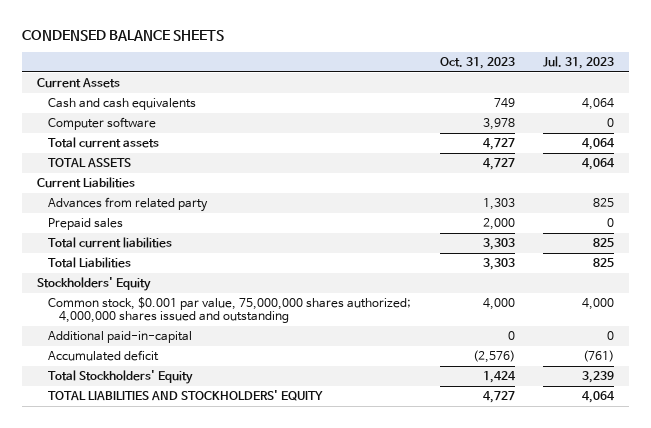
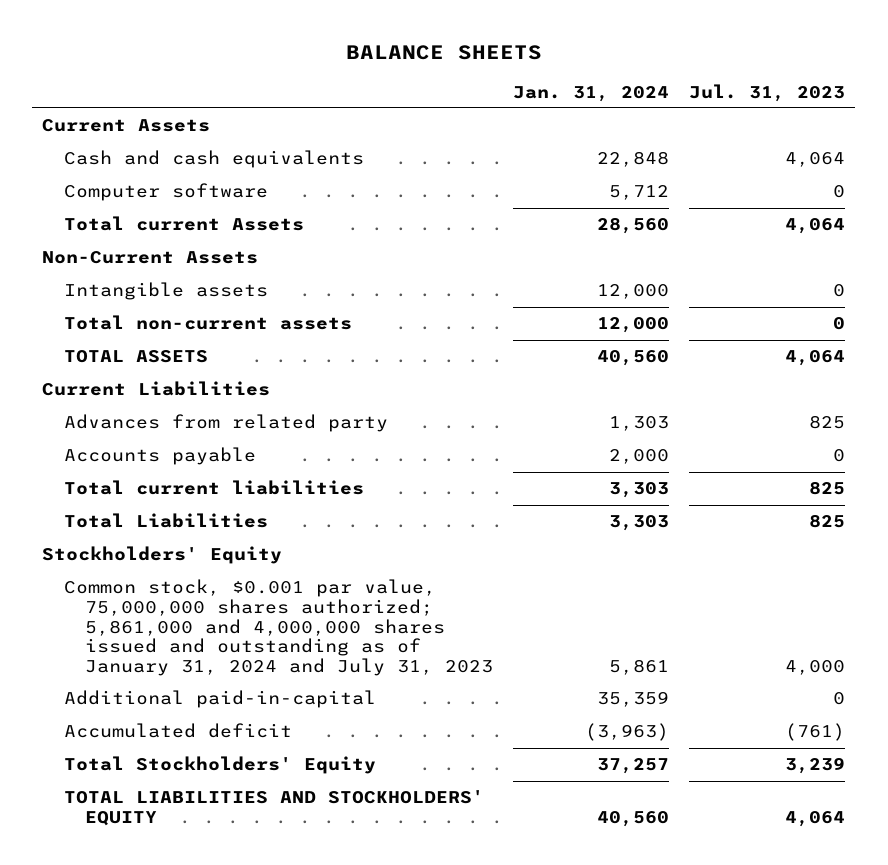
[22,30,225,42] CONDENSED BALANCE SHEETS -> [345,44,542,60] BALANCE SHEETS
[439,56,515,69] Oct. 31, 2023 -> none
none -> [513,85,670,102] Jan. 31, 2024
[47,137,159,149] Total current assets -> [63,216,304,232] Total current Assets
none -> [42,251,259,265] Non-Current Assets
none -> [63,282,268,301] Intangible assets
none -> [63,315,352,331] Total non-current assets
[47,218,123,231] Prepaid sales -> none
none -> [63,447,256,466] Accounts payable
[47,297,411,324] Common stock, $0.001 par value, 75,000,000 shares authorized; 4,000,000 shares issued and outstanding -> [63,579,494,676] Common stock, $0.001 par value, 75,000,000 shares authorized; 5,861,000 and 4,000,000 shares issued and outstanding as of January 31, 2024 and July 31, 2023

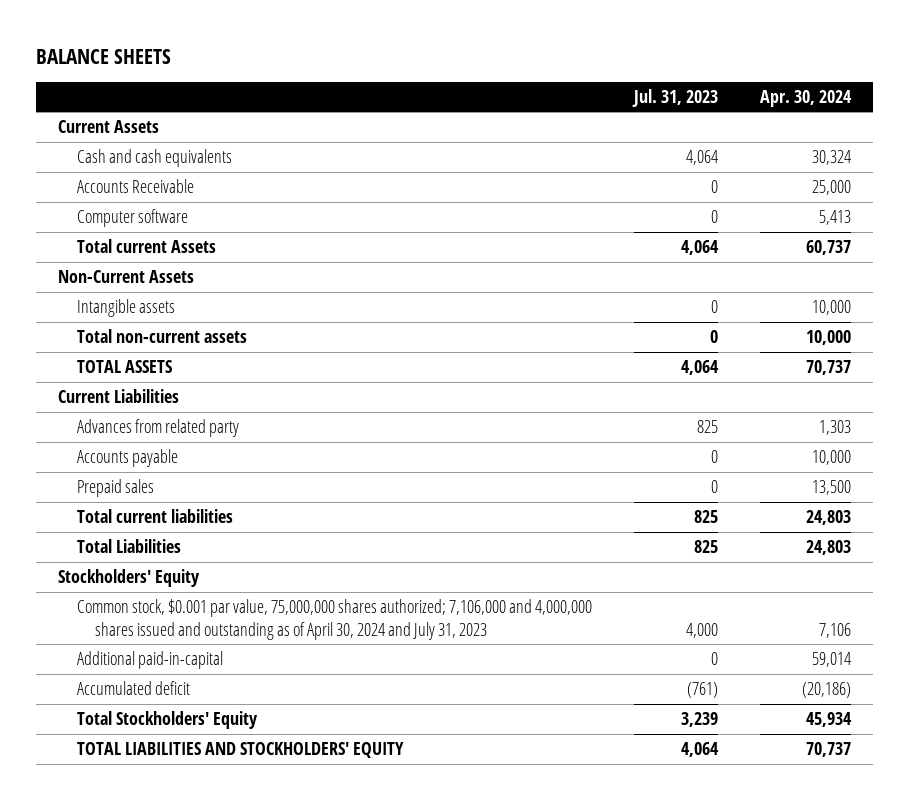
[513,85,670,102] Jan. 31, 2024 -> none
none -> [760,89,853,107] Apr. 30, 2024
none -> [76,179,194,194] Accounts Receivable
none -> [76,479,154,498] Prepaid sales
[63,579,494,676] Common stock, $0.001 par value, 75,000,000 shares authorized; 5,861,000 and 4,000,000 shares issued and outstanding as of January 31, 2024 and July 31, 2023 -> [76,599,592,640] Common stock, $0.001 par value, 75,000,000 shares authorized; 7,106,000 and 4,000,000 shares issued and outstanding as of April 30, 2024 and July 31, 2023

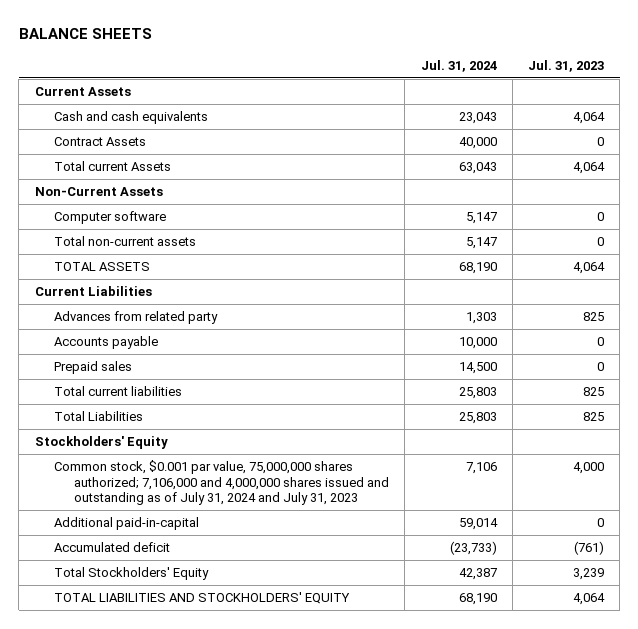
[760,89,853,107] Apr. 30, 2024 -> none
none -> [420,59,497,72] Jul. 31, 2024
[76,179,194,194] Accounts Receivable -> none
none -> [54,137,147,147] Contract Assets
[76,299,175,318] Intangible assets -> none
[76,209,188,228] Computer software -> [54,211,167,225] Computer software
[76,599,592,640] Common stock, $0.001 par value, 75,000,000 shares authorized; 7,106,000 and 4,000,000 shares issued and outstanding as of April 30, 2024 and July 31, 2023 -> [54,460,390,505] Common stock, $0.001 par value, 75,000,000 shares authorized; 7,106,000 and 4,000,000 shares issued and outstanding as of July 31, 2024 and July 31, 2023

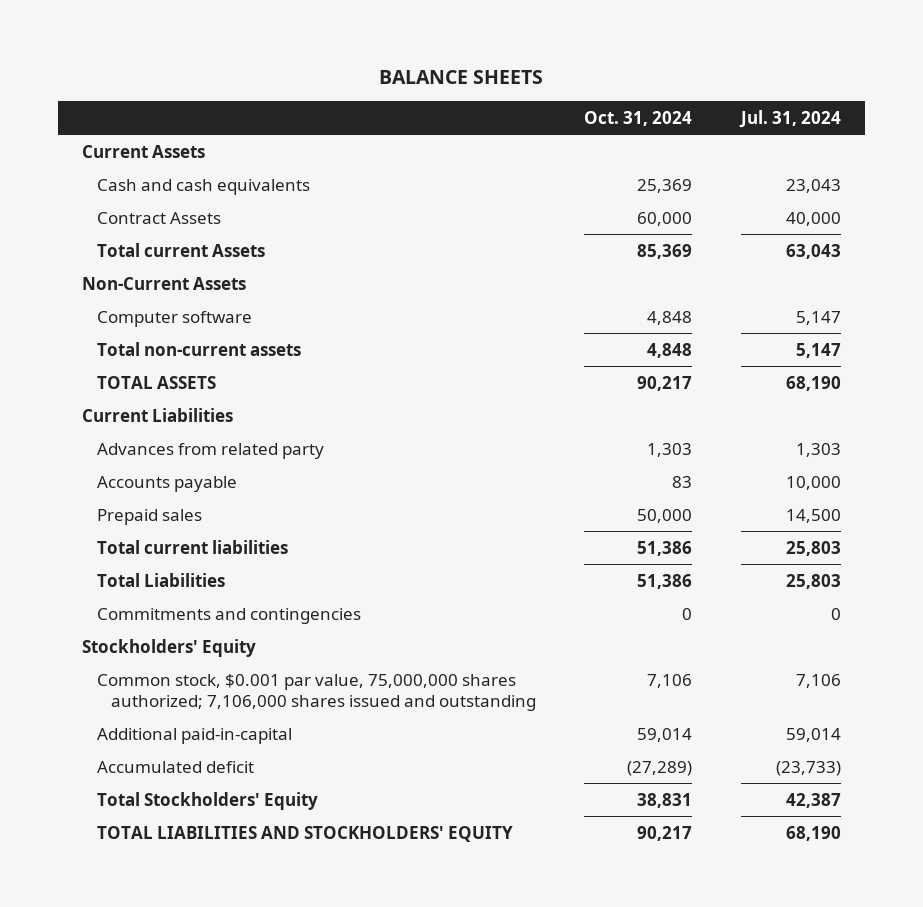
[527,59,604,72] Jul. 31, 2023 -> none
none -> [584,110,693,126] Oct. 31, 2024
none -> [96,607,361,624] Commitments and contingencies
[54,460,390,505] Common stock, $0.001 par value, 75,000,000 shares authorized; 7,106,000 and 4,000,000 shares issued and outstanding as of July 31, 2024 and July 31, 2023 -> [96,673,536,711] Common stock, $0.001 par value, 75,000,000 shares authorized; 7,106,000 shares issued and outstanding

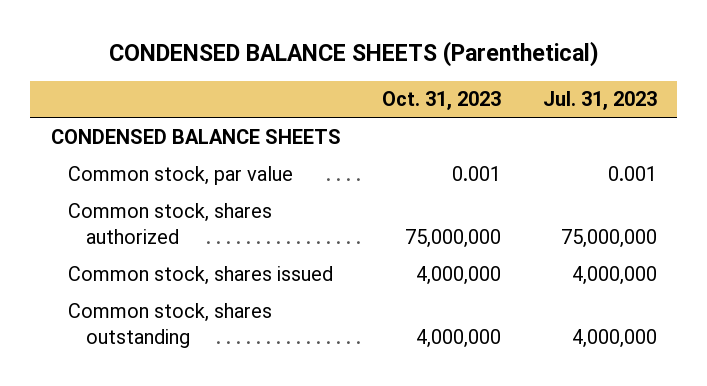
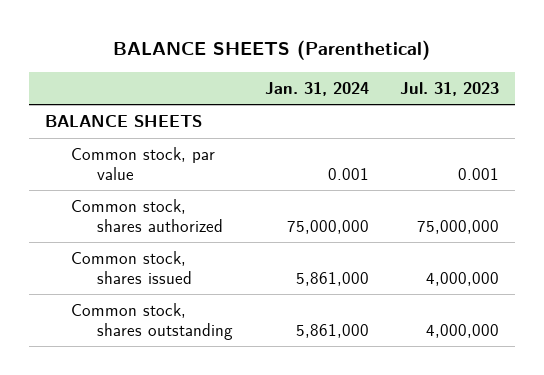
[108,40,599,67] CONDENSED BALANCE SHEETS (Parenthetical) -> [112,39,430,60] BALANCE SHEETS (Parenthetical)
[382,91,502,111] Oct. 31, 2023 -> none
none -> [264,81,369,96] Jan. 31, 2024
[50,129,341,145] CONDENSED BALANCE SHEETS -> [44,115,202,128] BALANCE SHEETS

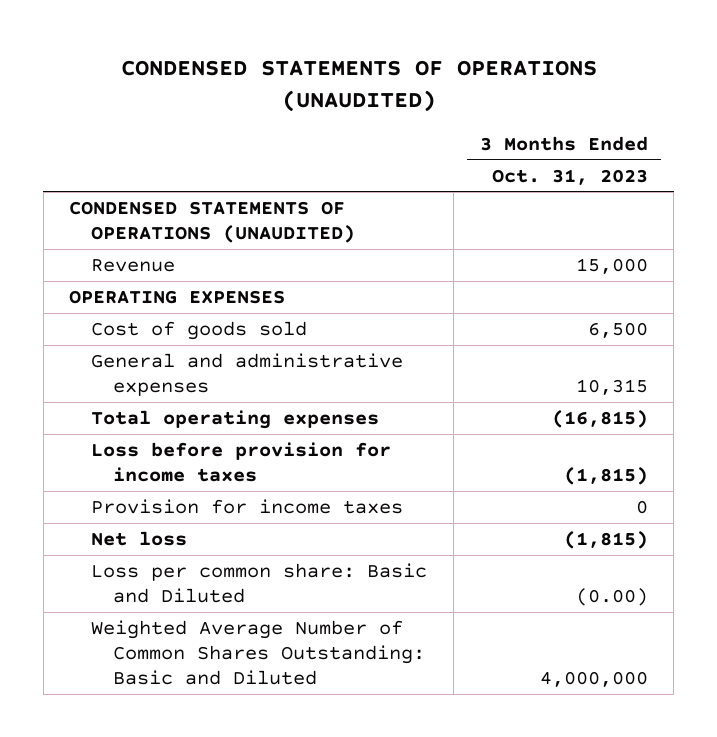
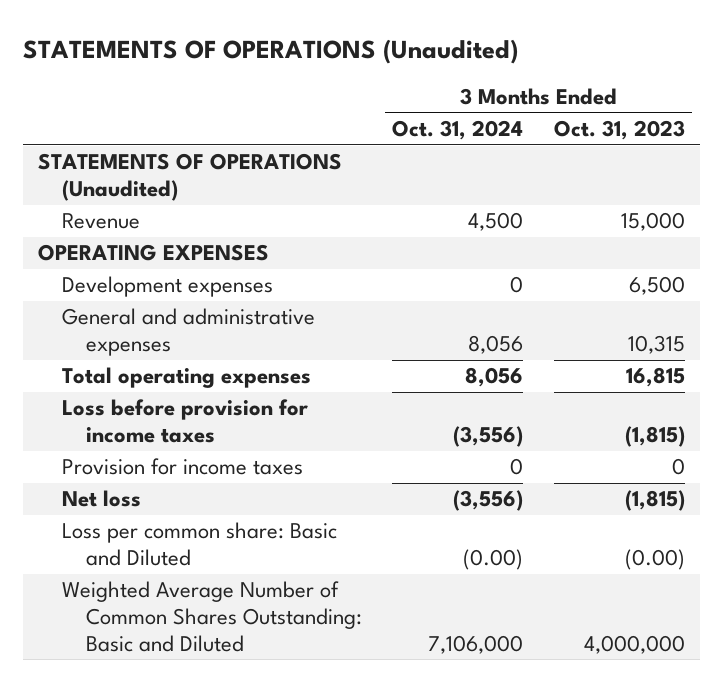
[120,60,597,113] CONDENSED STATEMENTS OF OPERATIONS (UNAUDITED) -> [23,39,519,65] STATEMENTS OF OPERATIONS (Unaudited)
none -> [392,120,524,141] Oct. 31, 2024
[69,200,356,244] CONDENSED STATEMENTS OF OPERATIONS (UNAUDITED) -> [38,153,343,201] STATEMENTS OF OPERATIONS (Unaudited)
[91,320,308,340] Cost of goods sold -> none
none -> [62,276,274,298] Development expenses
[551,409,648,428] (16,815) -> [625,367,685,388] 16,815

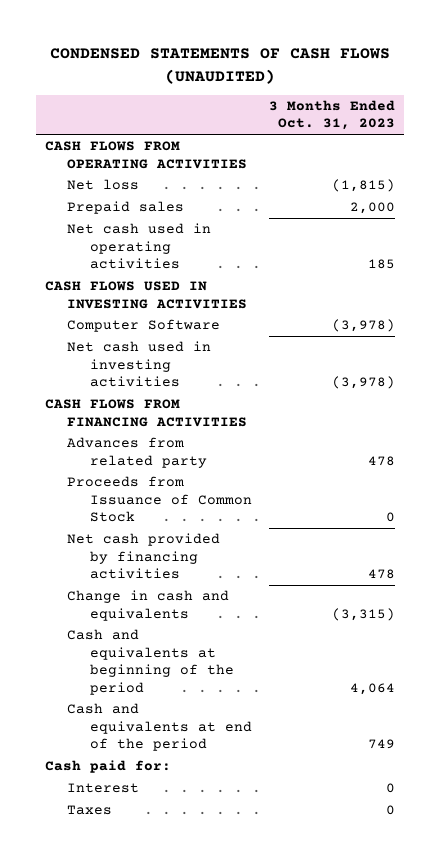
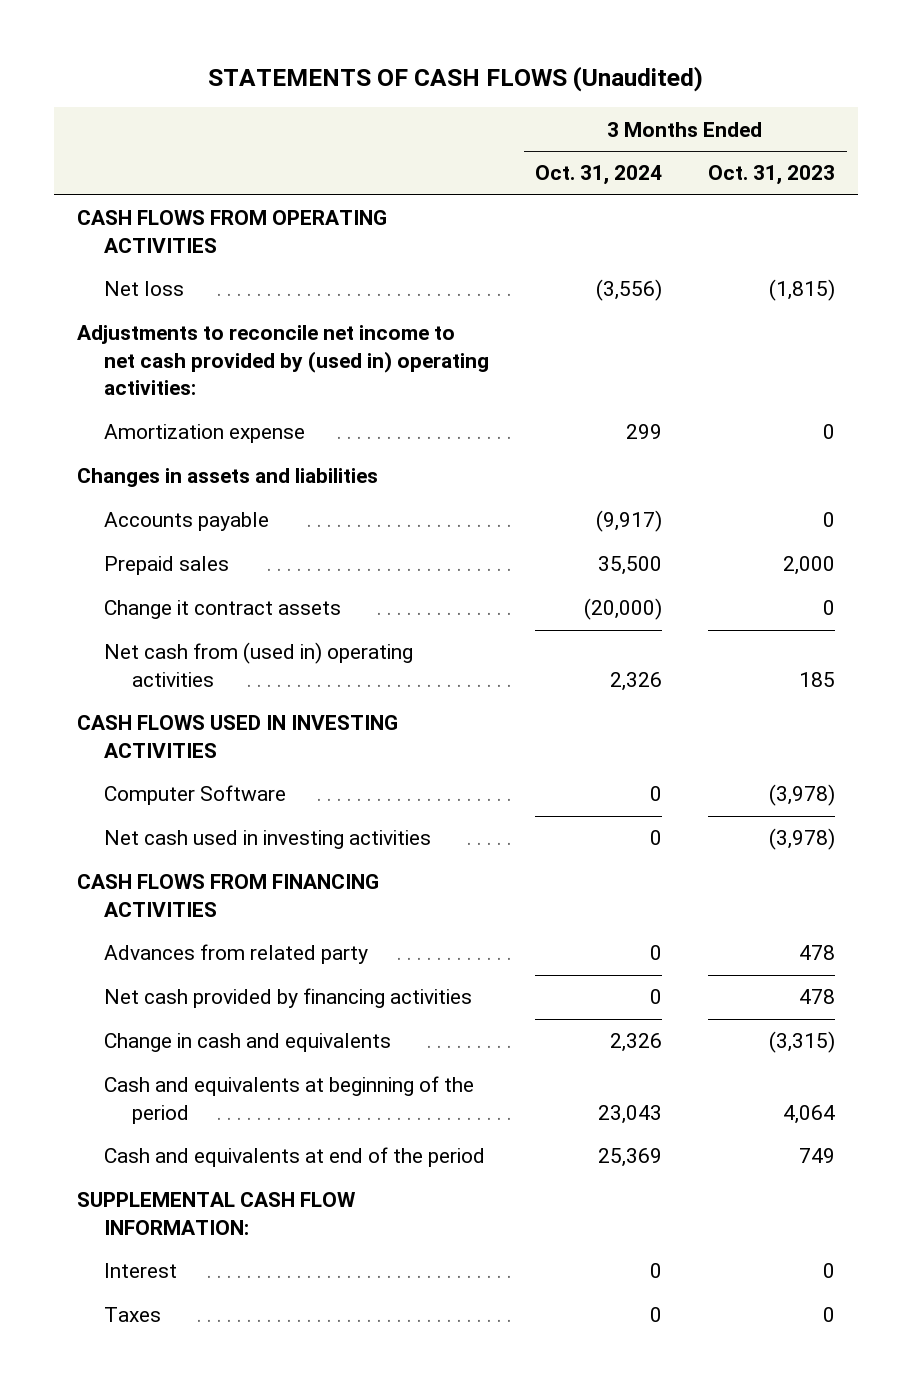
[49,48,390,84] CONDENSED STATEMENTS OF CASH FLOWS (UNAUDITED) -> [207,66,703,93] STATEMENTS OF CASH FLOWS (Unaudited)
none -> [535,165,663,186] Oct. 31, 2024
none -> [76,325,490,396] Adjustments to reconcile net income to net cash provided by (used in) operating activities:
none -> [104,424,306,444] Amortization expense
none -> [76,468,378,488] Changes in assets and liabilities
none -> [104,512,270,532] Accounts payable
none -> [104,600,342,620] Change it contract assets
[67,222,212,270] Net cash used in operating activities -> [104,642,414,687] Net cash from (used in) operating activities
[67,475,252,523] Proceeds from Issuance of Common Stock -> none
[44,759,171,773] Cash paid for: -> none
none -> [76,1192,356,1235] SUPPLEMENTAL CASH FLOW INFORMATION:

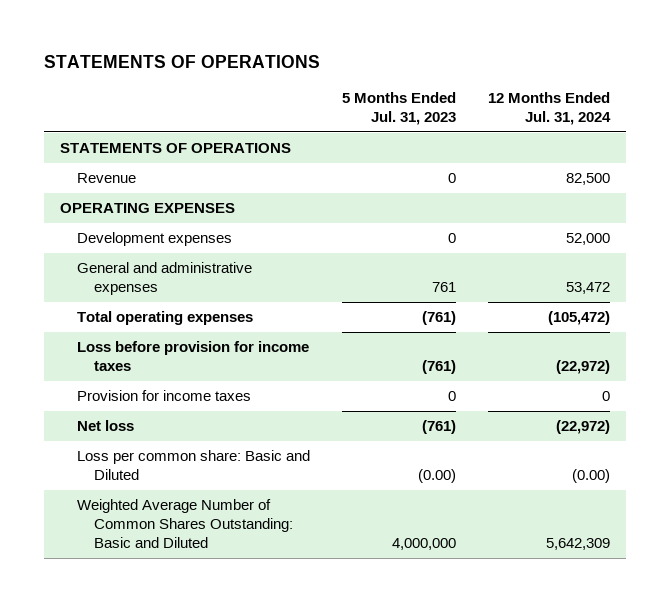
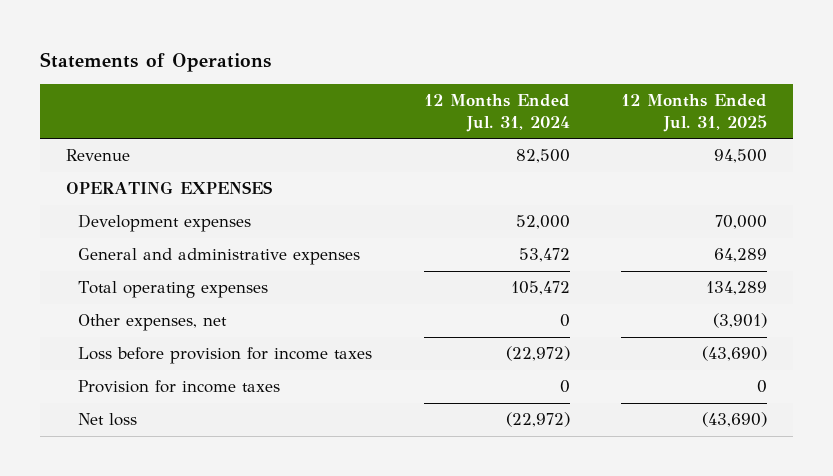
[44,54,321,68] STATEMENTS OF OPERATIONS -> [40,51,272,72] Statements of Operations
[341,92,456,126] 5 Months Ended Jul. 31, 2023 -> none
none -> [620,94,767,132] 12 Months Ended Jul. 31, 2025
[60,143,292,154] STATEMENTS OF OPERATIONS -> none
[547,311,610,326] (105,472) -> [510,281,570,296] 105,472
none -> [78,314,228,332] Other expenses, net
[77,450,311,481] Loss per common share: Basic and Diluted -> none
[77,499,294,549] Weighted Average Number of Common Shares Outstanding: Basic and Diluted -> none

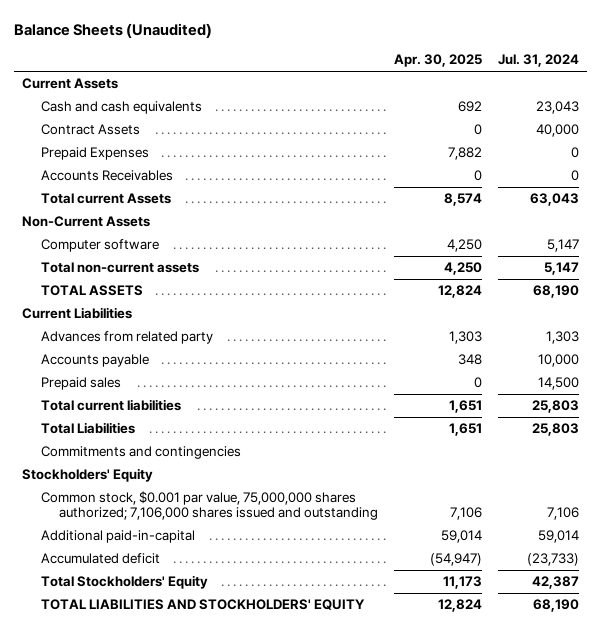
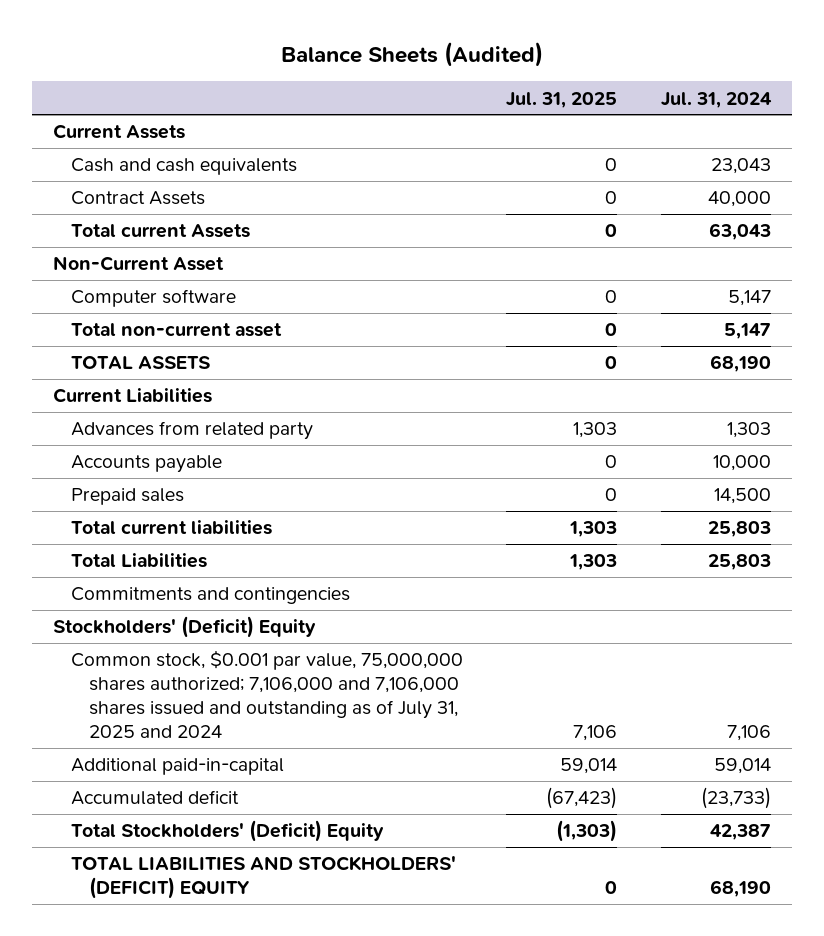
[14,23,213,39] Balance Sheets (Unaudited) -> [281,41,544,67] Balance Sheets (Audited)
[394,54,483,68] Apr. 30, 2025 -> none
none -> [506,91,618,108] Jul. 31, 2025
[40,147,149,161] Prepaid Expenses -> none
[40,170,173,182] Accounts Receivables -> none
[22,216,151,228] Non-Current Assets -> [53,256,225,272] Non-Current Asset
[40,262,199,274] Total non-current assets -> [71,323,283,338] Total non-current asset
[22,468,154,483] Stockholders' Equity -> [53,616,317,639] Stockholders' (Deficit) Equity
[40,491,379,521] Common stock, $0.001 par value, 75,000,000 shares authorized; 7,106,000 shares issued and outstanding -> [71,650,464,738] Common stock, $0.001 par value, 75,000,000 shares authorized; 7,106,000 and 7,106,000 shares issued and outstanding as of July 31, 2025 and 2024
[40,575,208,590] Total Stockholders' Equity -> [71,820,385,843] Total Stockholders' (Deficit) Equity
[40,599,365,611] TOTAL LIABILITIES AND STOCKHOLDERS' EQUITY -> [71,856,457,900] TOTAL LIABILITIES AND STOCKHOLDERS' (DEFICIT) EQUITY

